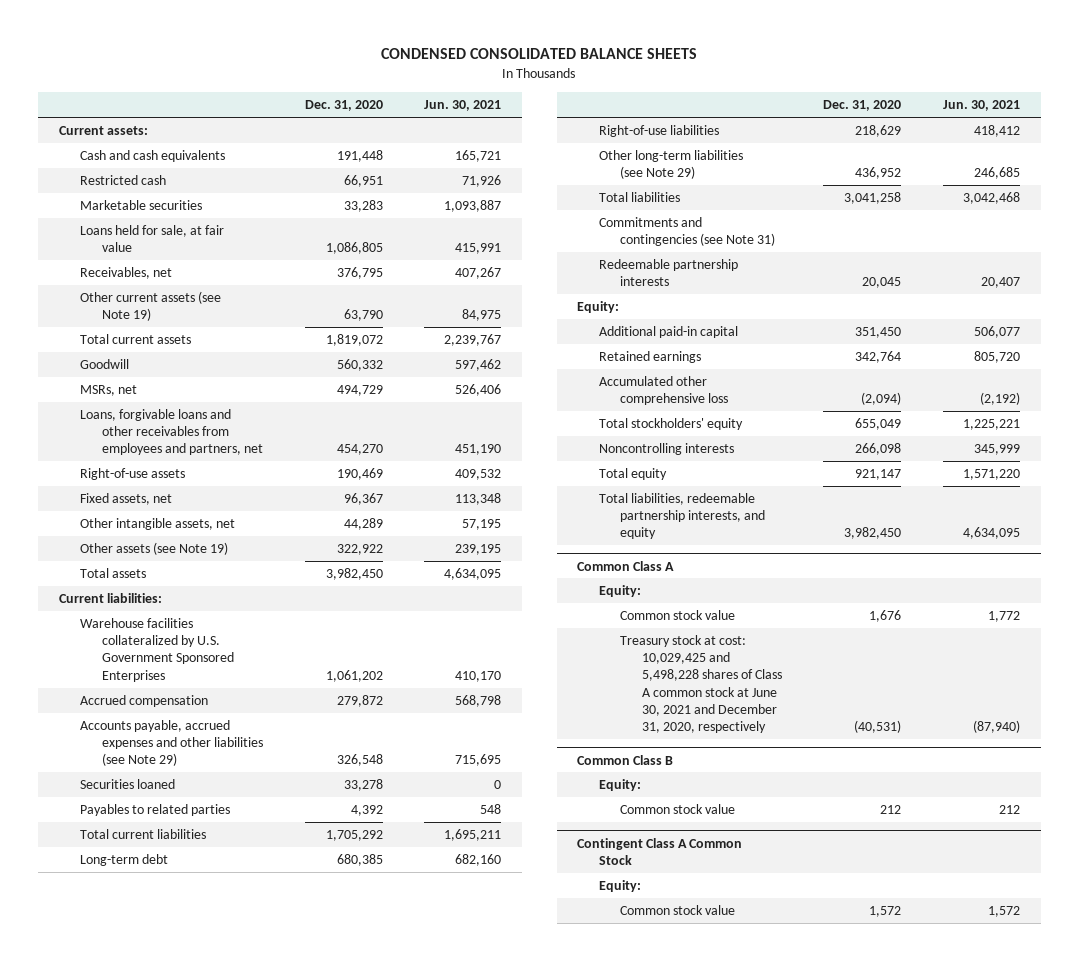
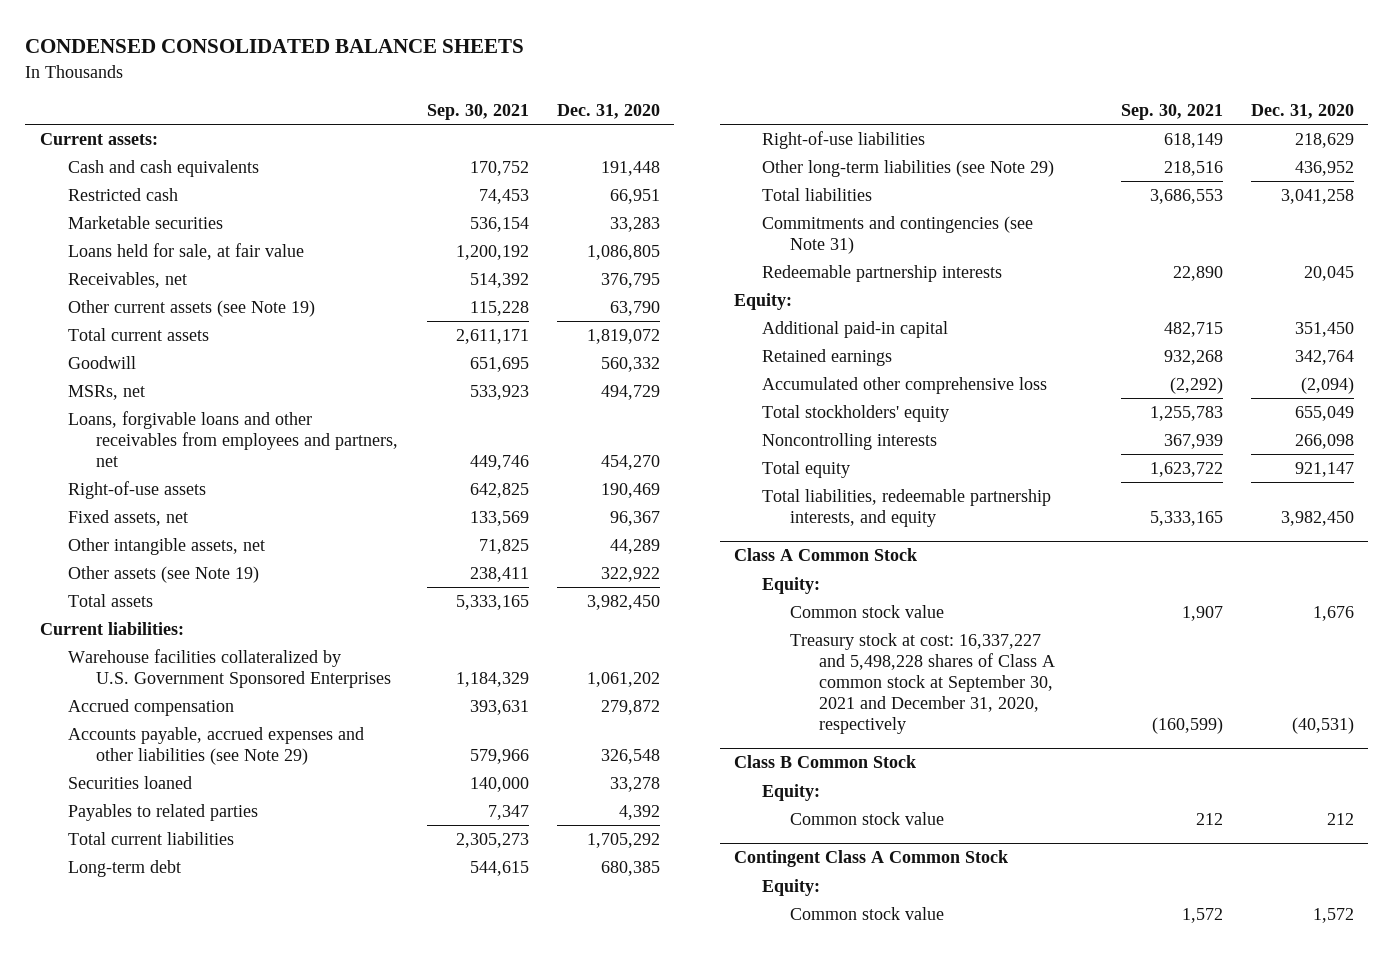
[424,100,502,112] Jun. 30, 2021 -> none
none -> [426,103,529,120] Sep. 30, 2021
[577,560,675,571] Common Class A -> [733,548,917,562] Class A Common Stock
[620,634,783,734] Treasury stock at cost: 10,029,425 and 5,498,228 shares of Class A common stock at June 30, 2021 and December 31, 2020, respectively -> [790,632,1055,734] Treasury stock at cost: 16,337,227 and 5,498,228 shares of Class A common stock at September 30, 2021 and December 31, 2020, respectively
[577,754,674,765] Common Class B -> [733,755,916,769] Class B Common Stock

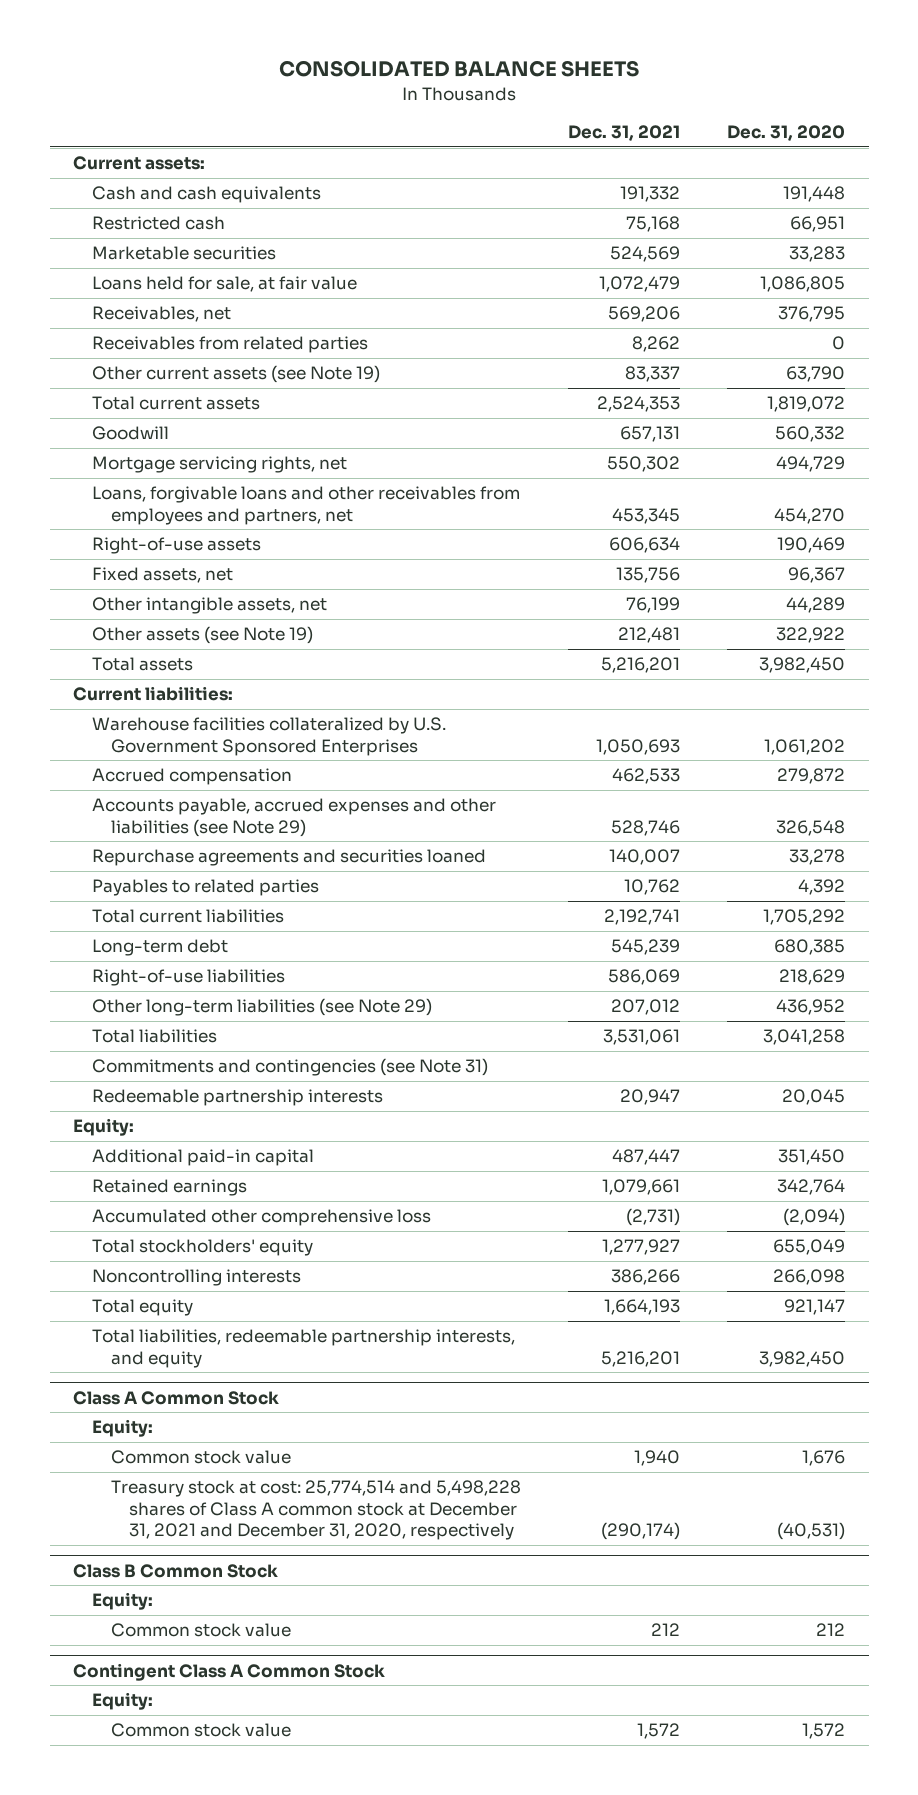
[25,39,525,54] CONDENSED CONSOLIDATED BALANCE SHEETS -> [279,60,640,78] CONSOLIDATED BALANCE SHEETS
[426,103,529,120] Sep. 30, 2021 -> none
none -> [567,125,680,142] Dec. 31, 2021
none -> [91,336,368,354] Receivables from related parties
[67,384,145,400] MSRs, net -> [91,456,347,474] Mortgage servicing rights, net
[67,775,192,789] Securities loaned -> [91,849,486,867] Repurchase agreements and securities loaned
[790,632,1055,734] Treasury stock at cost: 16,337,227 and 5,498,228 shares of Class A common stock at September 30, 2021 and December 31, 2020, respectively -> [110,1480,521,1540] Treasury stock at cost: 25,774,514 and 5,498,228 shares of Class A common stock at December 31, 2021 and December 31, 2020, respectively

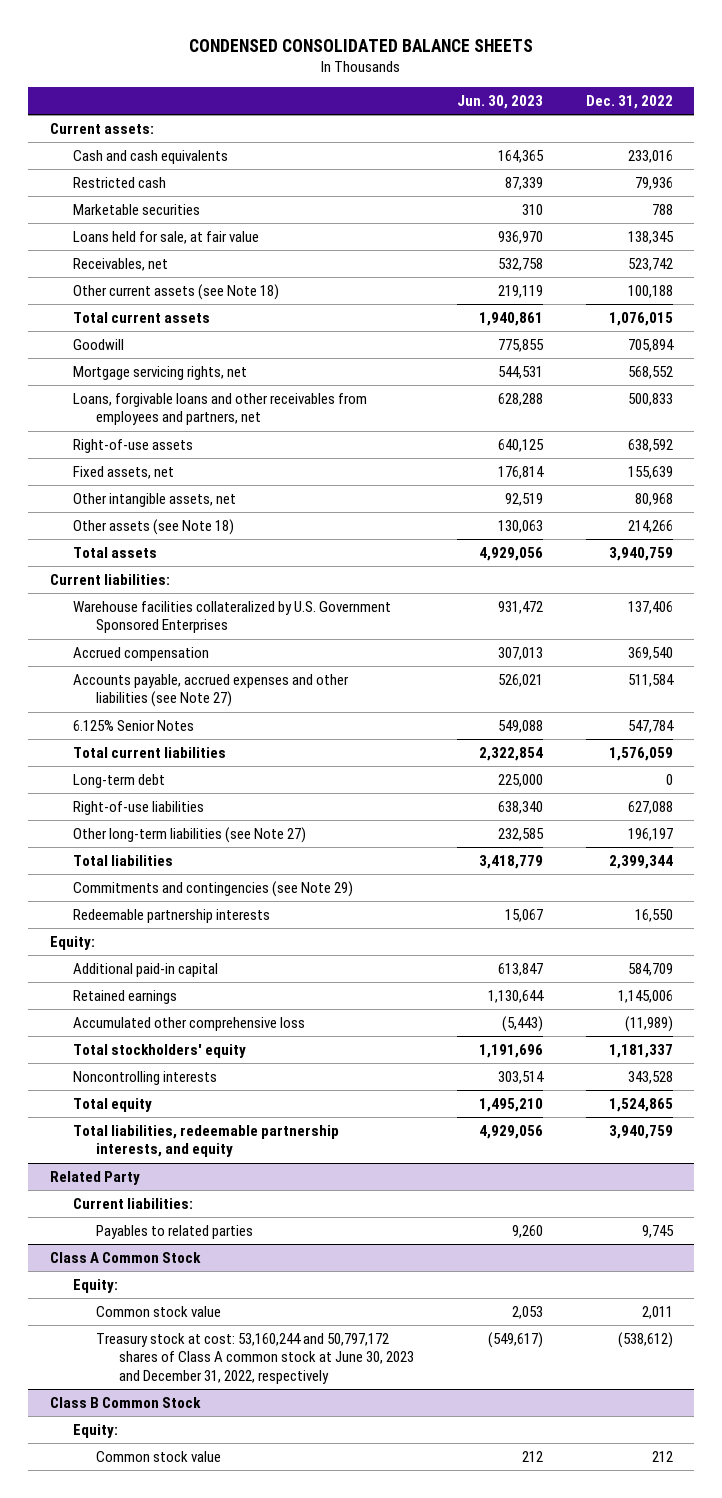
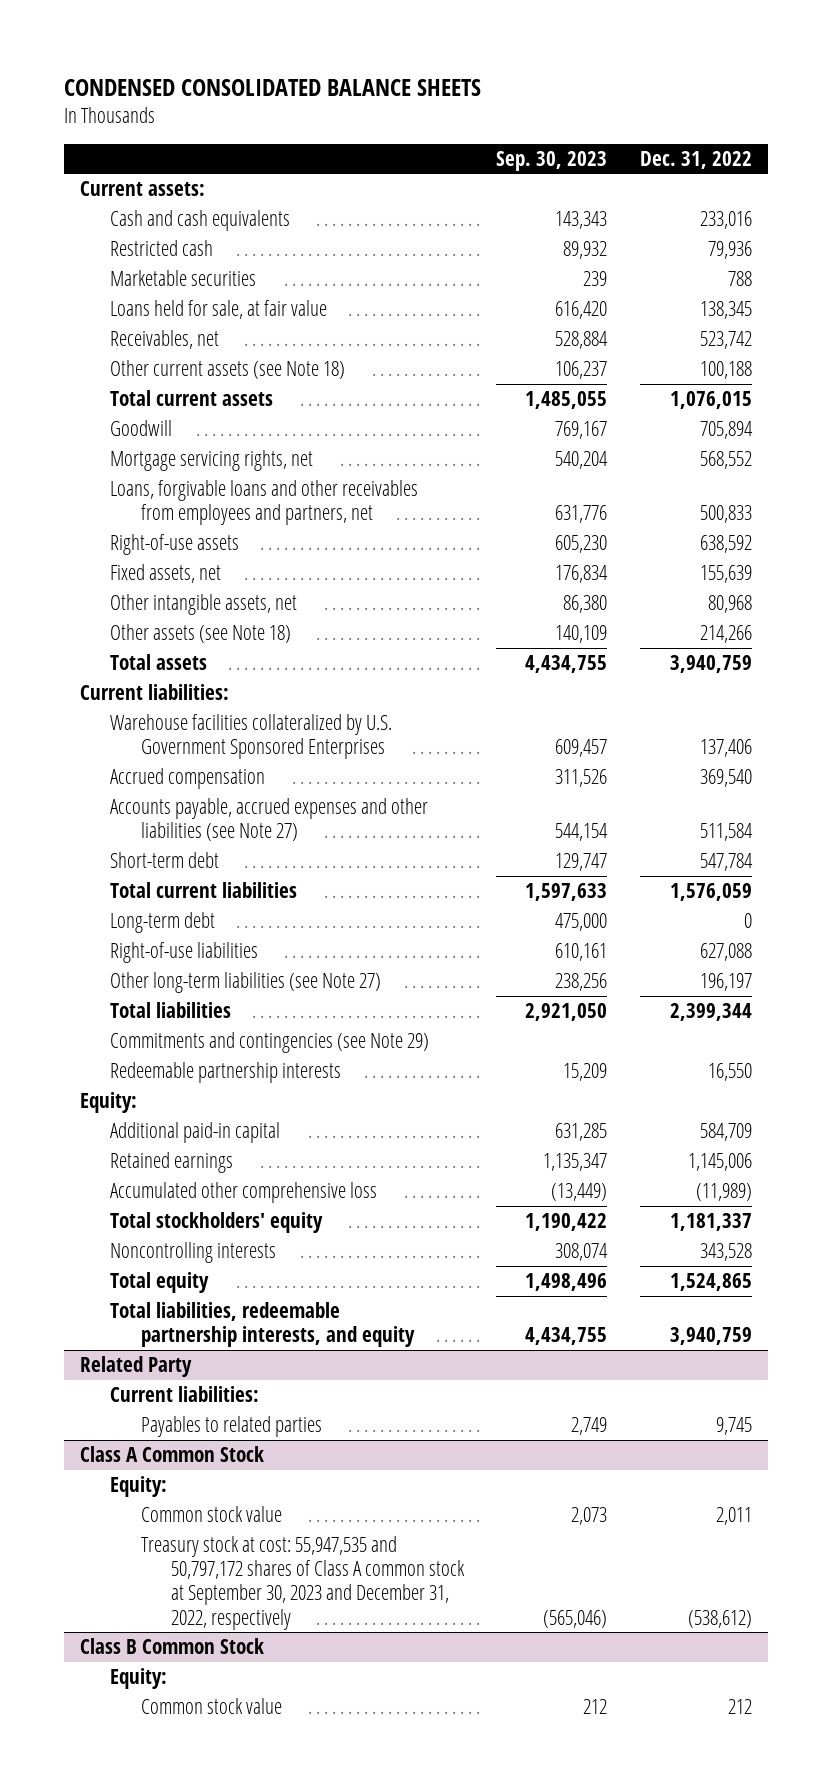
[457,94,544,109] Jun. 30, 2023 -> none
none -> [496,150,608,171] Sep. 30, 2023
[72,719,194,731] 6.125% Senior Notes -> [110,852,220,869] Short-term debt
[96,1332,415,1384] Treasury stock at cost: 53,160,244 and 50,797,172 shares of Class A common stock at June 30, 2023 and December 31, 2022, respectively -> [140,1536,465,1630] Treasury stock at cost: 55,947,535 and 50,797,172 shares of Class A common stock at September 30, 2023 and December 31, 2022, respectively

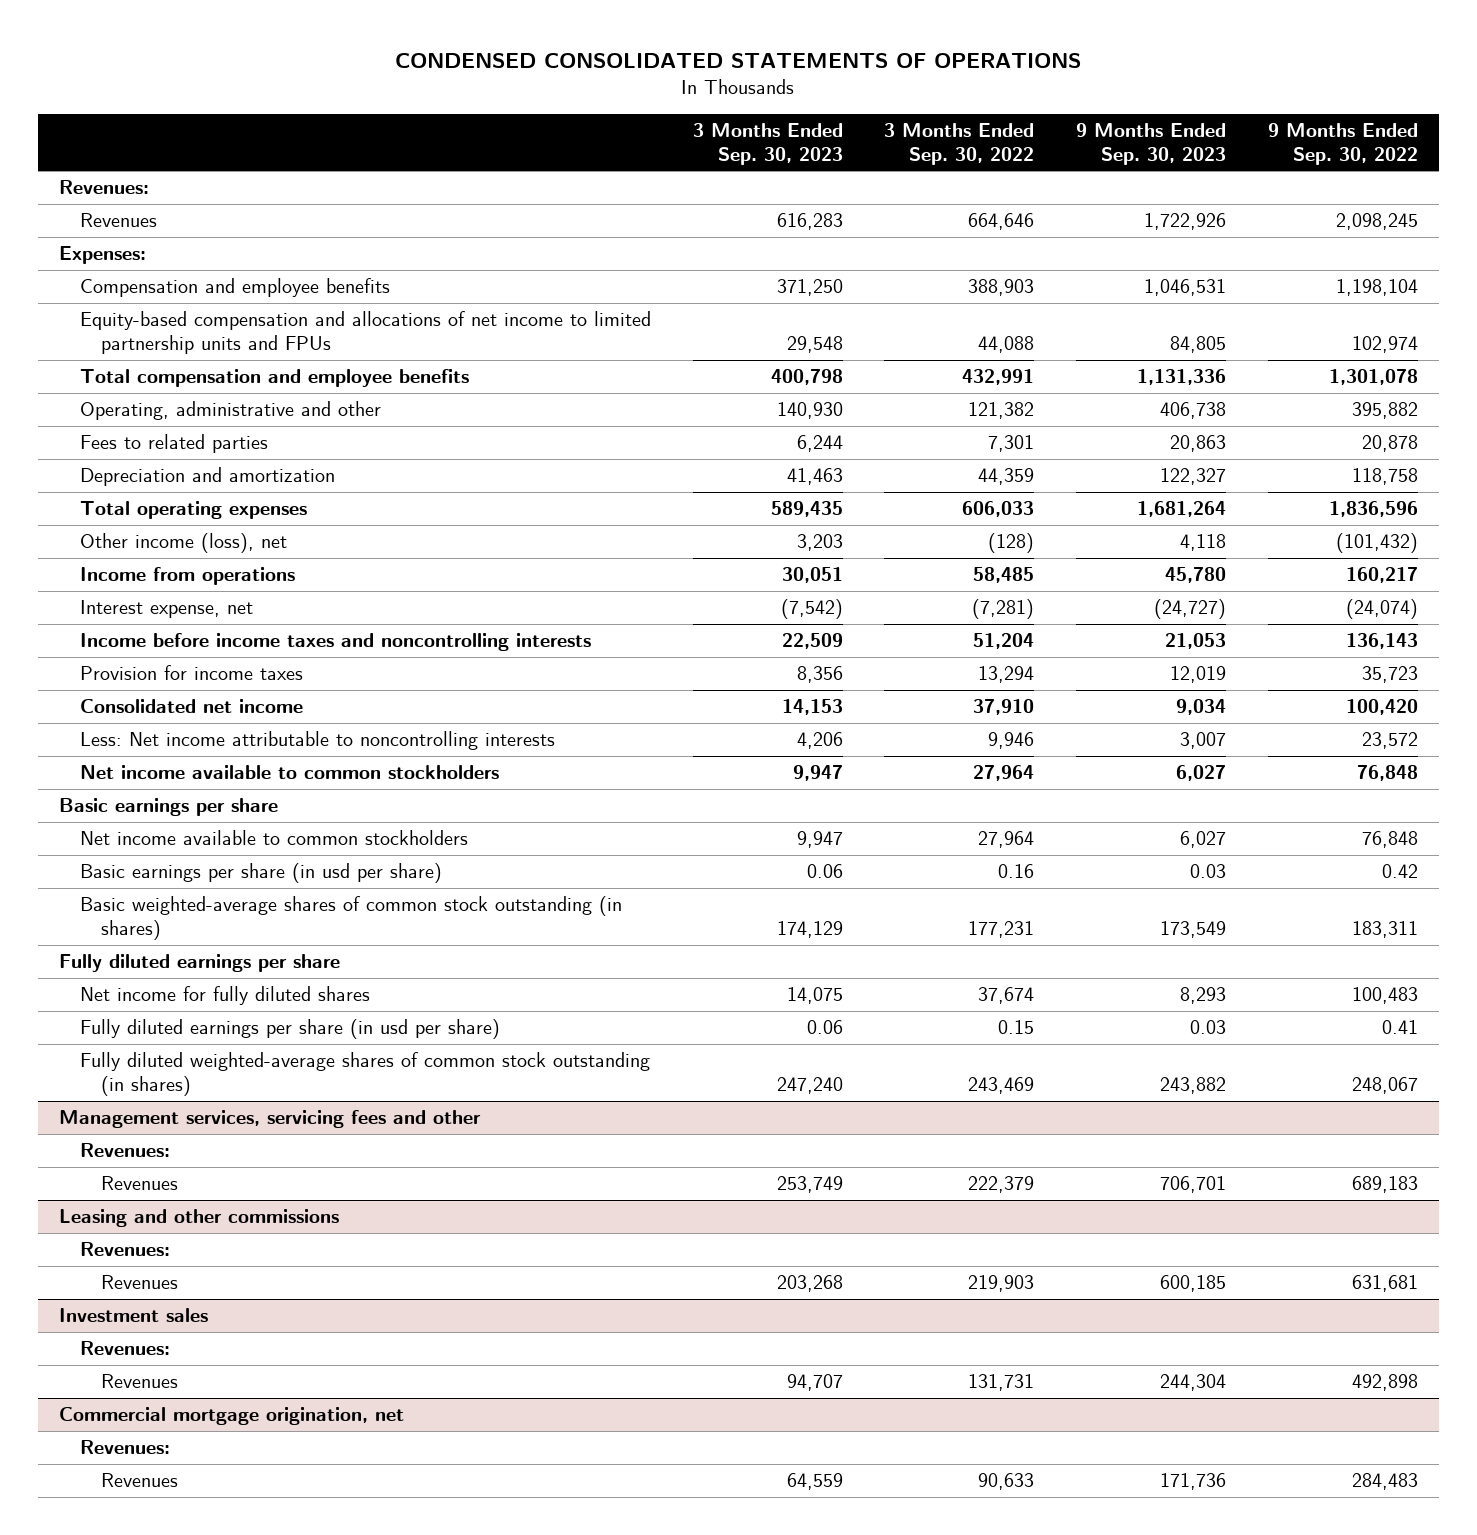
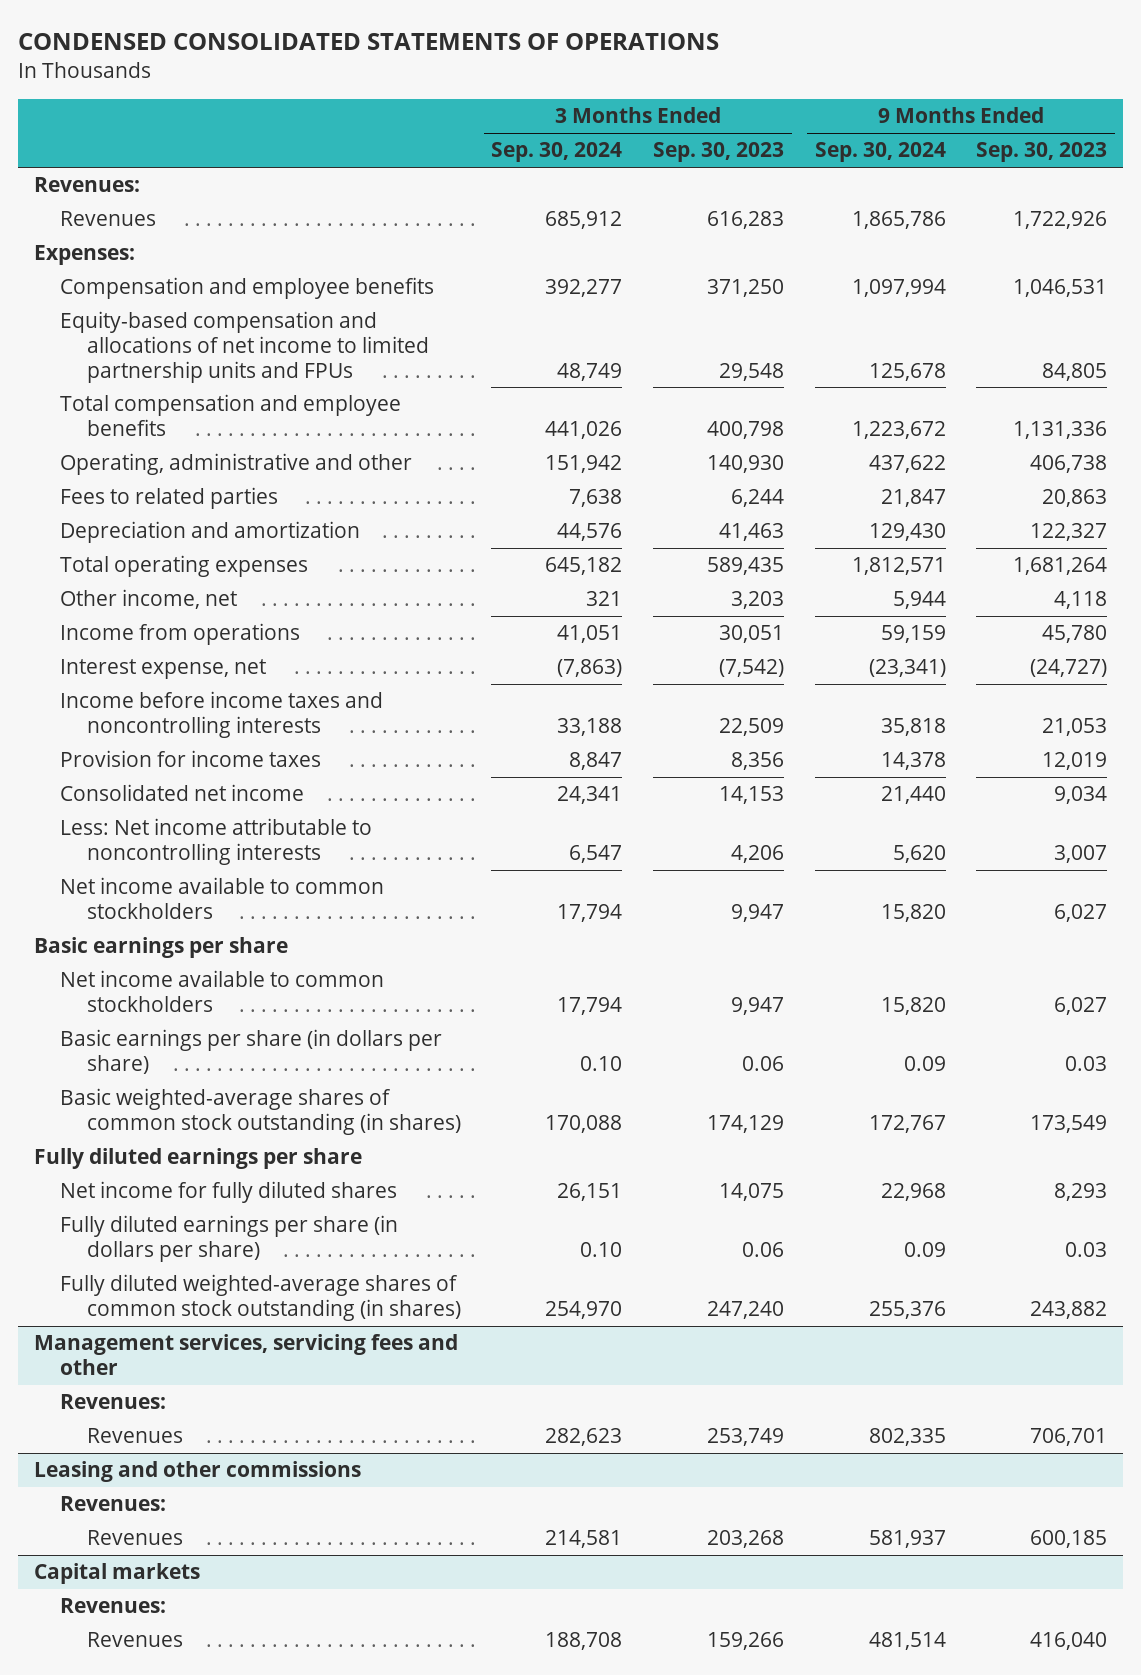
[884,122,1035,165] 3 Months Ended Sep. 30, 2022 -> none
[1267,122,1418,165] 9 Months Ended Sep. 30, 2022 -> none
none -> [491,142,623,163] Sep. 30, 2024
none -> [814,142,946,163] Sep. 30, 2024
[79,533,287,554] Other income (loss), net -> [60,589,238,610] Other income, net
[79,863,442,884] Basic earnings per share (in usd per share) -> [60,1029,443,1075] Basic earnings per share (in dollars per share)
[79,1019,500,1040] Fully diluted earnings per share (in usd per share) -> [60,1215,399,1263] Fully diluted earnings per share (in dollars per share)
[58,1308,208,1323] Investment sales -> none
[79,1341,170,1356] Revenues: -> none
[100,1374,178,1389] Revenues -> none
[58,1407,404,1426] Commercial mortgage origination, net -> none
none -> [33,1563,200,1585] Capital markets
[786,1473,843,1491] 64,559 -> [707,1632,785,1651] 159,266
[1160,1473,1227,1491] 171,736 -> [1030,1632,1108,1651] 416,040

